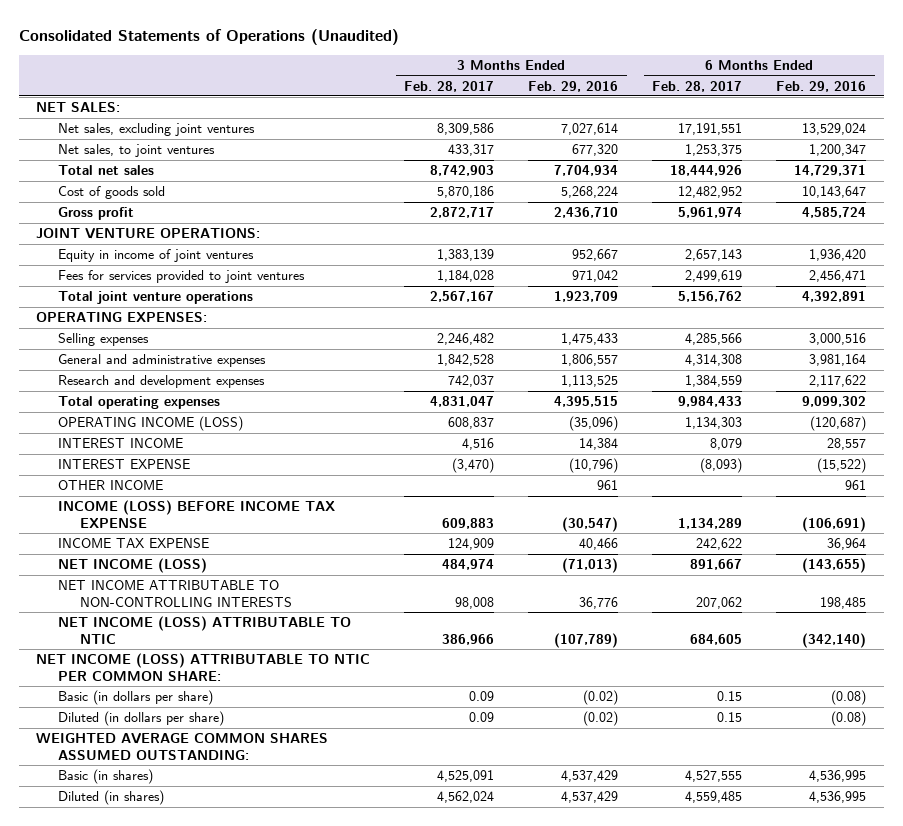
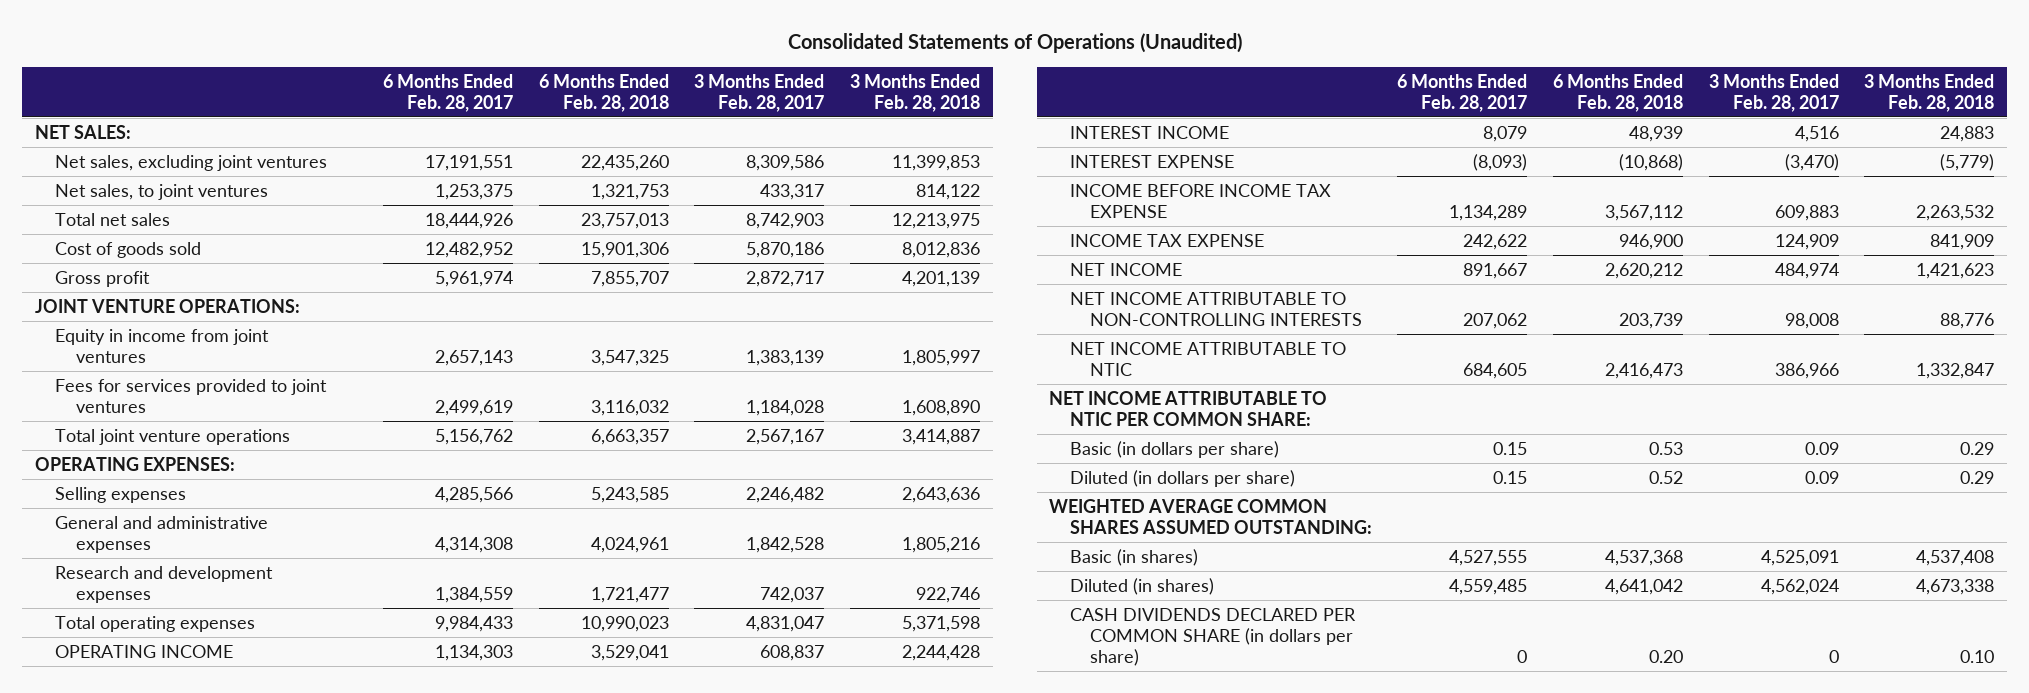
[528,80,619,92] Feb. 29, 2016 -> none
[776,80,867,92] Feb. 29, 2016 -> none
none -> [538,73,669,112] 6 Months Ended Feb. 28, 2018
none -> [850,73,981,112] 3 Months Ended Feb. 28, 2018
[58,249,255,263] Equity in income of joint ventures -> [55,328,270,363] Equity in income from joint ventures
[58,416,244,432] OPERATING INCOME (LOSS) -> [55,644,234,658] OPERATING INCOME
[58,480,164,491] OTHER INCOME -> none
[58,500,336,529] INCOME (LOSS) BEFORE INCOME TAX EXPENSE -> [1069,183,1331,218] INCOME BEFORE INCOME TAX EXPENSE
[58,558,208,574] NET INCOME (LOSS) -> [1069,262,1182,276] NET INCOME
[58,616,352,645] NET INCOME (LOSS) ATTRIBUTABLE TO NTIC -> [1069,341,1346,376] NET INCOME ATTRIBUTABLE TO NTIC
[36,653,371,682] NET INCOME (LOSS) ATTRIBUTABLE TO NTIC PER COMMON SHARE: -> [1049,390,1328,426] NET INCOME ATTRIBUTABLE TO NTIC PER COMMON SHARE:
none -> [1069,607,1356,666] CASH DIVIDENDS DECLARED PER COMMON SHARE (in dollars per share)

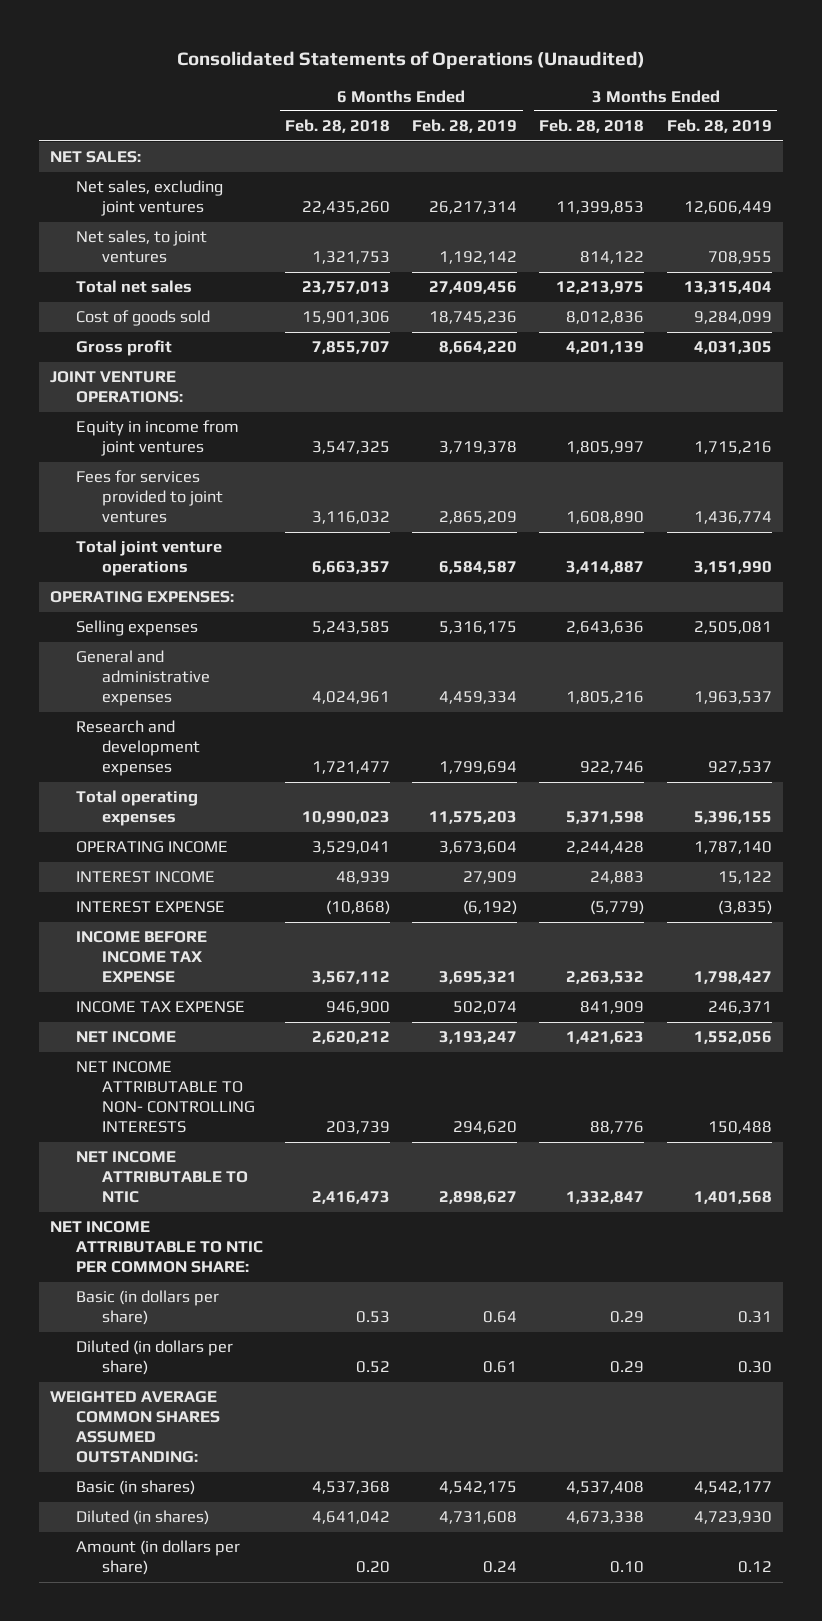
[383,73,514,112] 6 Months Ended Feb. 28, 2017 -> none
[694,73,825,112] 3 Months Ended Feb. 28, 2017 -> none
none -> [412,119,518,134] Feb. 28, 2019
none -> [666,119,772,134] Feb. 28, 2019
[1069,291,1363,326] NET INCOME ATTRIBUTABLE TO NON-CONTROLLING INTERESTS -> [75,1061,255,1134] NET INCOME ATTRIBUTABLE TO NON- CONTROLLING INTERESTS
[1069,607,1356,666] CASH DIVIDENDS DECLARED PER COMMON SHARE (in dollars per share) -> [75,1540,240,1576] Amount (in dollars per share)

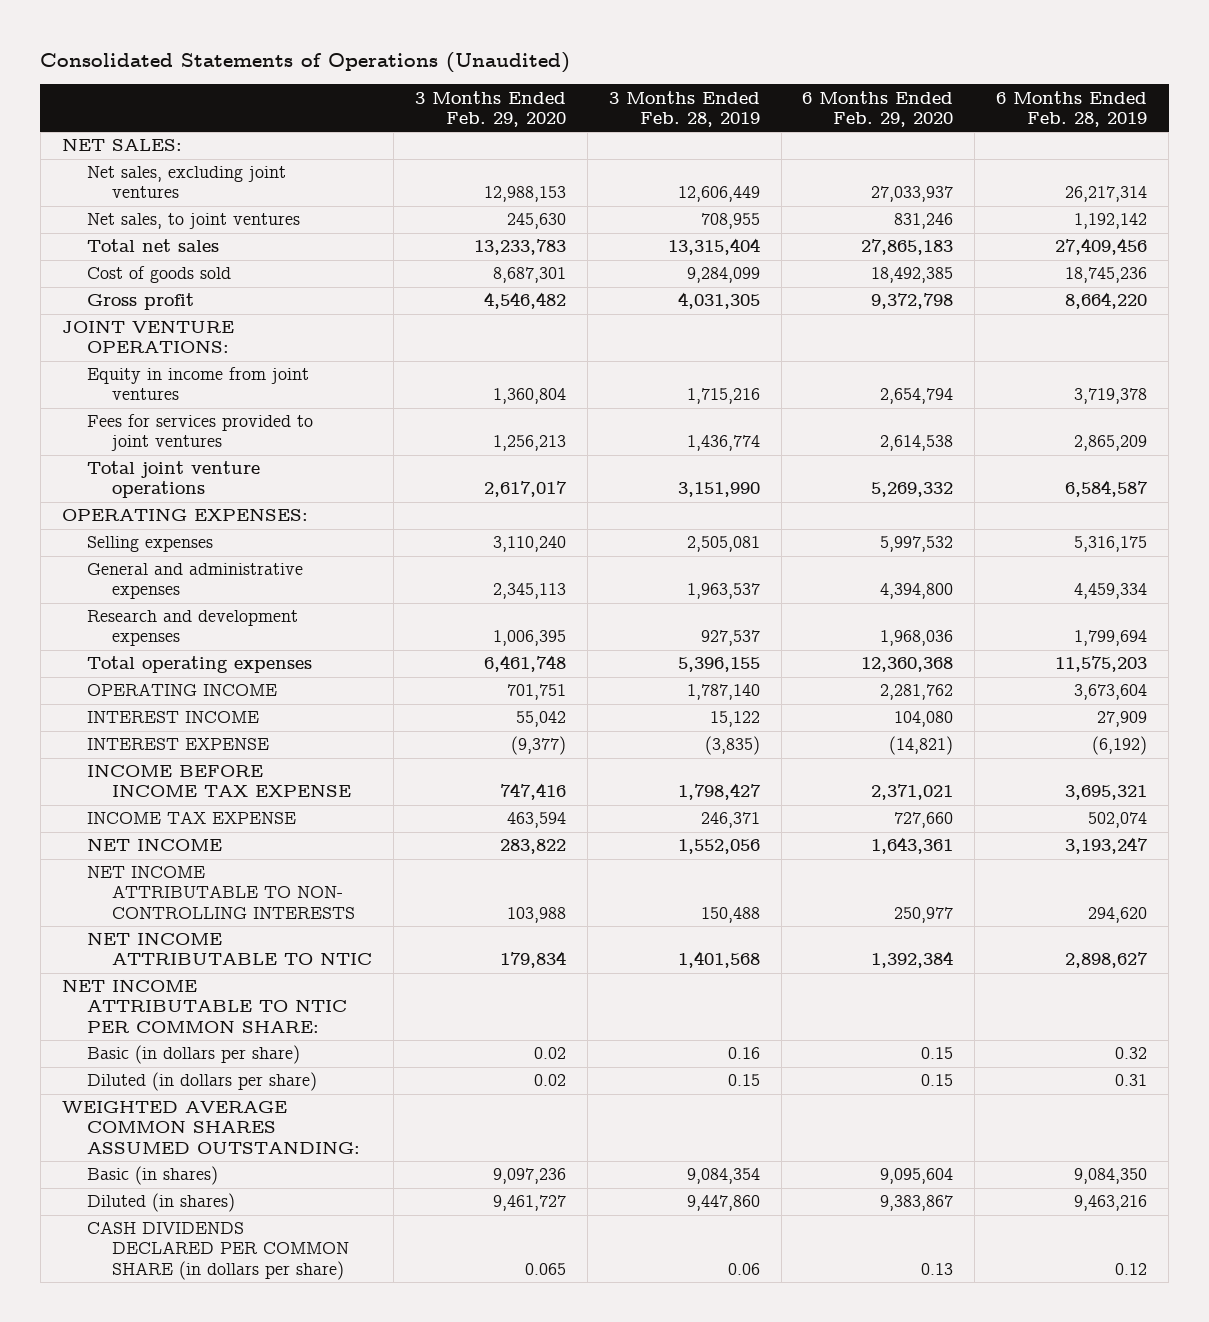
[285,119,391,134] Feb. 28, 2018 -> none
[539,119,645,134] Feb. 28, 2018 -> none
none -> [414,90,566,127] 3 Months Ended Feb. 29, 2020
none -> [802,90,954,127] 6 Months Ended Feb. 29, 2020
[483,1311,518,1324] 0.64 -> [1115,1047,1148,1060] 0.32
[737,1311,772,1324] 0.31 -> [727,1047,760,1060] 0.16
[483,1361,518,1374] 0.61 -> [1115,1074,1148,1087] 0.31
[737,1361,772,1374] 0.30 -> [727,1074,760,1087] 0.15
[439,1481,518,1495] 4,542,175 -> [1074,1168,1148,1185] 9,084,350
[693,1481,772,1495] 4,542,177 -> [686,1168,760,1185] 9,084,354
[439,1511,518,1525] 4,731,608 -> [1074,1195,1148,1212] 9,463,216
[693,1511,772,1525] 4,723,930 -> [686,1195,760,1212] 9,447,860
[75,1540,240,1576] Amount (in dollars per share) -> [86,1221,349,1280] CASH DIVIDENDS DECLARED PER COMMON SHARE (in dollars per share)
[483,1561,518,1574] 0.24 -> [1115,1262,1148,1275] 0.12
[737,1561,772,1574] 0.12 -> [727,1262,760,1275] 0.06

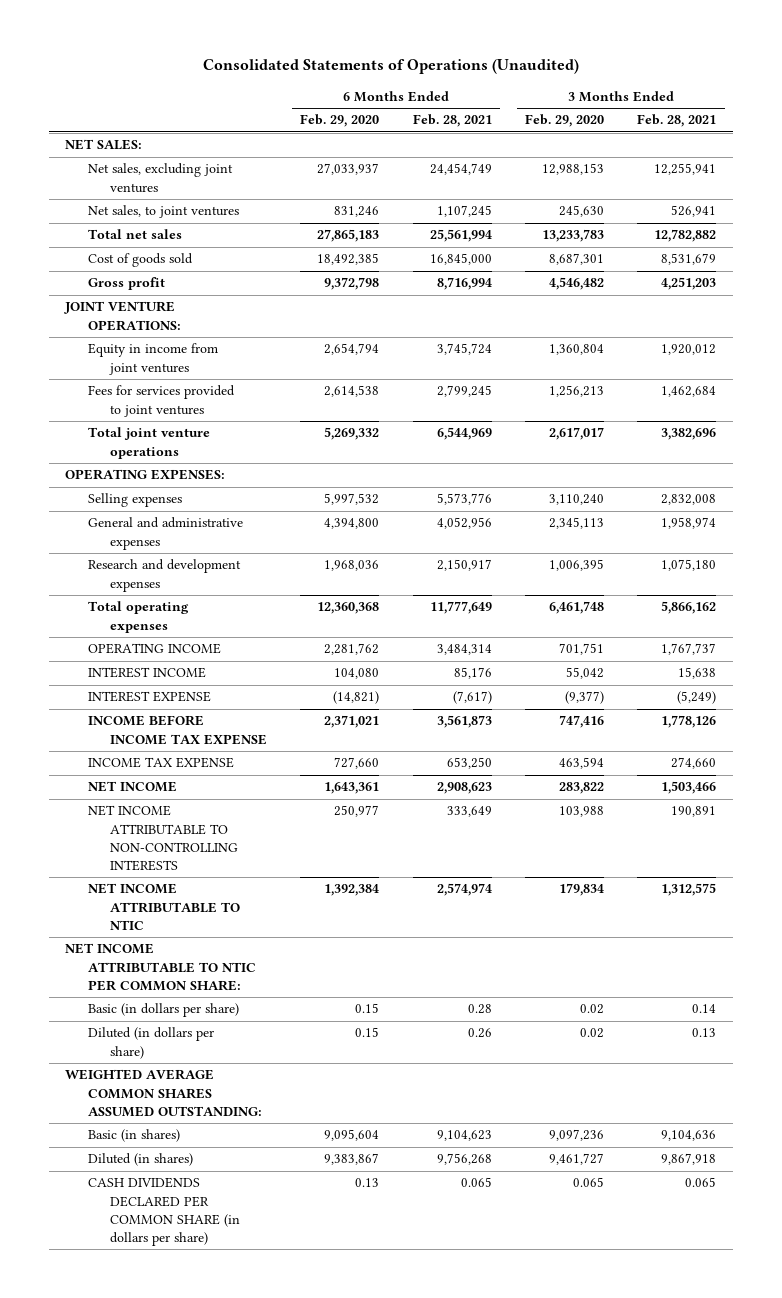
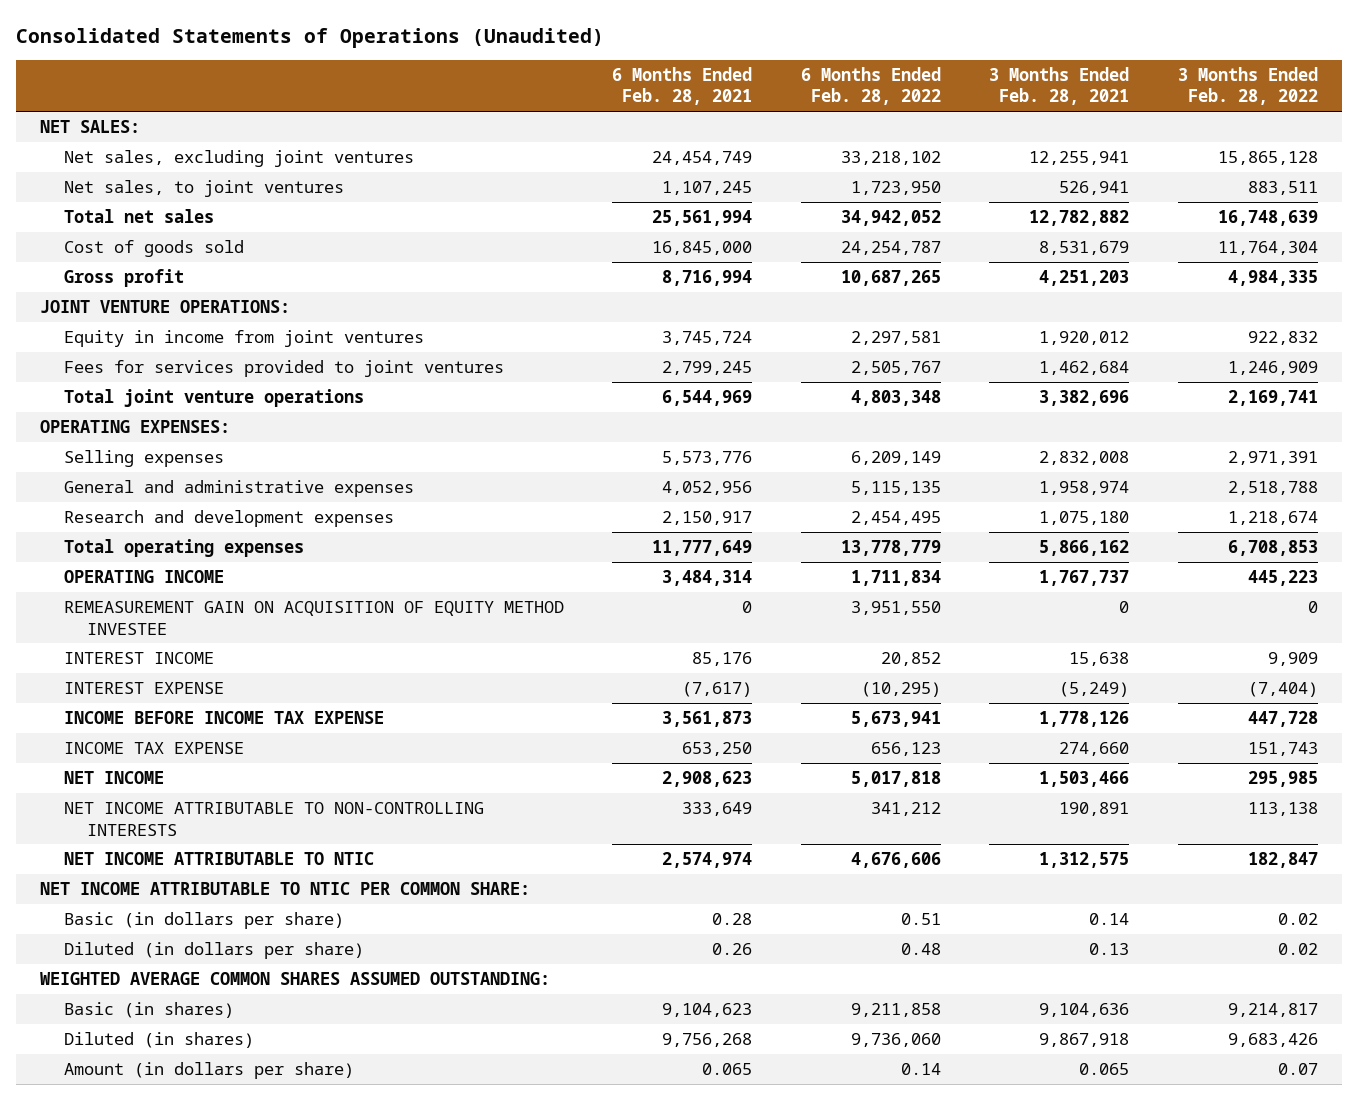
[300,114,380,128] Feb. 29, 2020 -> none
[524,114,604,128] Feb. 29, 2020 -> none
none -> [800,66,941,106] 6 Months Ended Feb. 28, 2022
none -> [1178,66,1319,106] 3 Months Ended Feb. 28, 2022
none -> [63,600,564,635] REMEASUREMENT GAIN ON ACQUISITION OF EQUITY METHOD INVESTEE
[87,1177,241,1246] CASH DIVIDENDS DECLARED PER COMMON SHARE (in dollars per share) -> [63,1061,354,1079] Amount (in dollars per share)

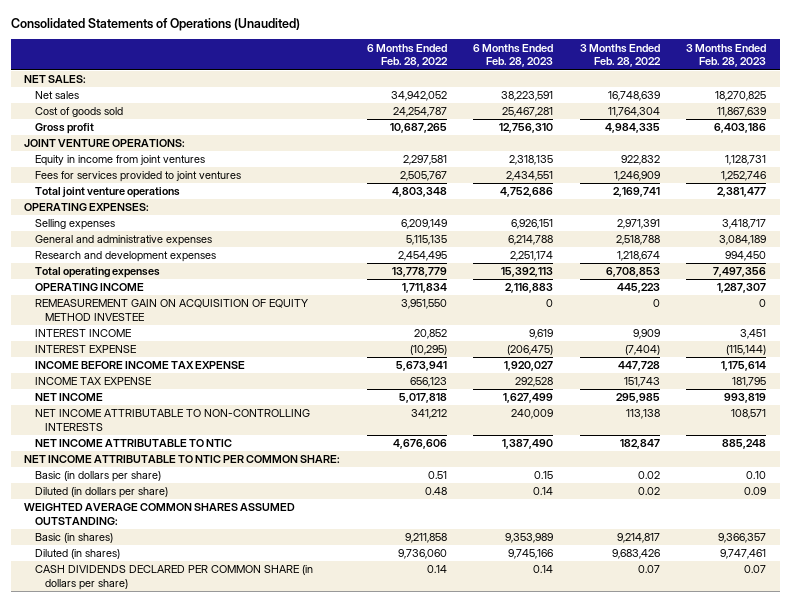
[612,66,753,106] 6 Months Ended Feb. 28, 2021 -> none
[989,66,1130,106] 3 Months Ended Feb. 28, 2021 -> none
none -> [473,43,554,68] 6 Months Ended Feb. 28, 2023
none -> [686,43,767,68] 3 Months Ended Feb. 28, 2023
[63,149,414,167] Net sales, excluding joint ventures -> none
[63,179,344,197] Net sales, to joint ventures -> none
[63,208,214,223] Total net sales -> [34,91,79,100] Net sales
[63,1061,354,1079] Amount (in dollars per share) -> [34,565,313,591] CASH DIVIDENDS DECLARED PER COMMON SHARE (in dollars per share)

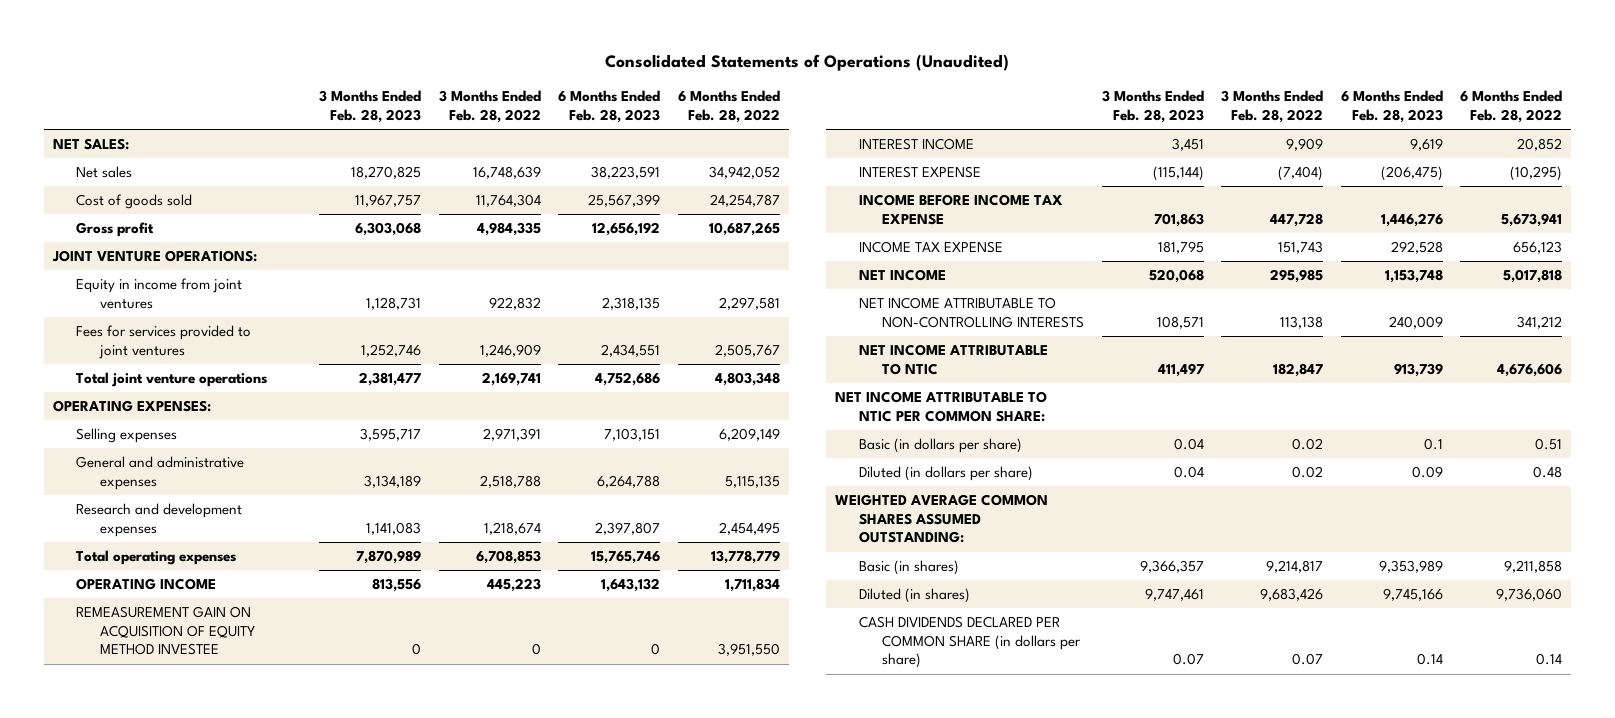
[502,107,554,118] 25,467,281 -> [588,194,661,208] 25,567,399
[717,107,767,118] 11,867,639 -> [355,194,422,208] 11,967,757
[499,123,554,134] 12,756,310 -> [592,222,661,237] 12,656,192
[714,123,767,134] 6,403,186 -> [355,222,422,237] 6,303,068
[511,219,554,230] 6,926,151 -> [604,428,661,442] 7,103,151
[722,219,767,230] 3,418,717 -> [360,428,422,442] 3,595,717
[508,235,554,246] 6,214,788 -> [597,474,661,488] 6,264,788
[719,235,767,246] 3,084,189 -> [364,474,422,488] 3,134,189
[510,251,554,262] 2,251,174 -> [595,521,661,535] 2,397,807
[725,251,767,262] 994,450 -> [366,521,422,535] 1,141,083
[501,267,554,278] 15,392,113 -> [591,551,661,565] 15,765,746
[713,267,767,278] 7,497,356 -> [356,550,422,565] 7,870,989
[505,283,554,294] 2,116,883 -> [601,578,661,593] 1,643,132
[717,283,767,294] 1,287,307 -> [372,578,422,593] 813,556
[504,361,554,372] 1,920,027 -> [1380,212,1443,227] 1,446,276
[721,361,767,372] 1,175,614 -> [1153,212,1204,227] 701,863
[503,393,554,404] 1,627,499 -> [1384,269,1443,284] 1,153,748
[724,393,767,404] 993,819 -> [1148,269,1204,284] 520,068
[502,439,554,450] 1,387,490 -> [1393,362,1443,377] 913,739
[722,439,767,450] 885,248 -> [1157,362,1204,377] 411,497
[534,471,554,480] 0.15 -> [1423,438,1443,451] 0.1
[746,471,767,480] 0.10 -> [1173,438,1204,451] 0.04
[533,487,554,496] 0.14 -> [1411,466,1443,479] 0.09
[744,487,767,496] 0.09 -> [1173,466,1204,479] 0.04

